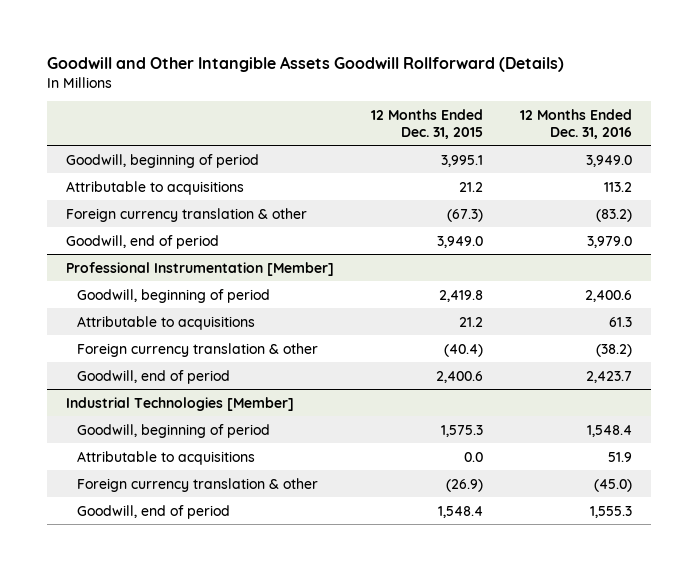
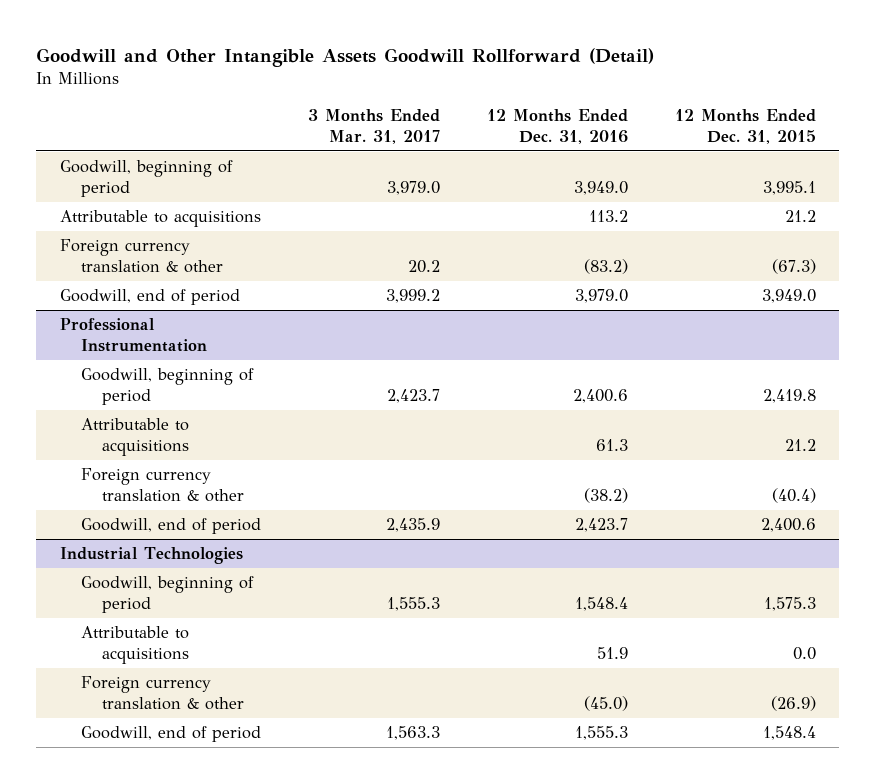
[47,55,565,72] Goodwill and Other Intangible Assets Goodwill Rollforward (Details) -> [36,47,655,67] Goodwill and Other Intangible Assets Goodwill Rollforward (Detail)
none -> [307,108,440,144] 3 Months Ended Mar. 31, 2017
[66,261,335,276] Professional Instrumentation [Member] -> [59,318,207,353] Professional Instrumentation
[66,396,295,411] Industrial Technologies [Member] -> [59,547,243,565] Industrial Technologies

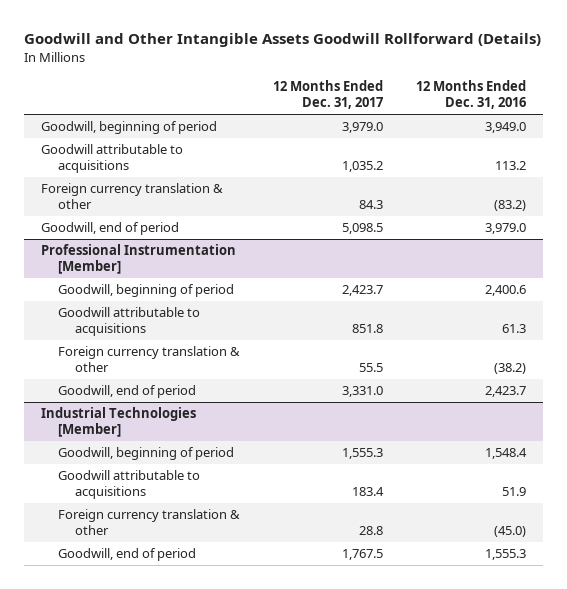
[36,47,655,67] Goodwill and Other Intangible Assets Goodwill Rollforward (Detail) -> [24,33,542,48] Goodwill and Other Intangible Assets Goodwill Rollforward (Details)
[307,108,440,144] 3 Months Ended Mar. 31, 2017 -> none
[674,108,816,144] 12 Months Ended Dec. 31, 2015 -> none
none -> [273,80,384,110] 12 Months Ended Dec. 31, 2017
[59,210,261,228] Attributable to acquisitions -> [40,144,183,174] Goodwill attributable to acquisitions
[59,318,207,353] Professional Instrumentation -> [40,244,236,275] Professional Instrumentation [Member]
[80,418,189,457] Attributable to acquisitions -> [57,307,200,337] Goodwill attributable to acquisitions
[59,547,243,565] Industrial Technologies -> [40,407,196,438] Industrial Technologies [Member]
[80,626,189,665] Attributable to acquisitions -> [57,470,200,500] Goodwill attributable to acquisitions

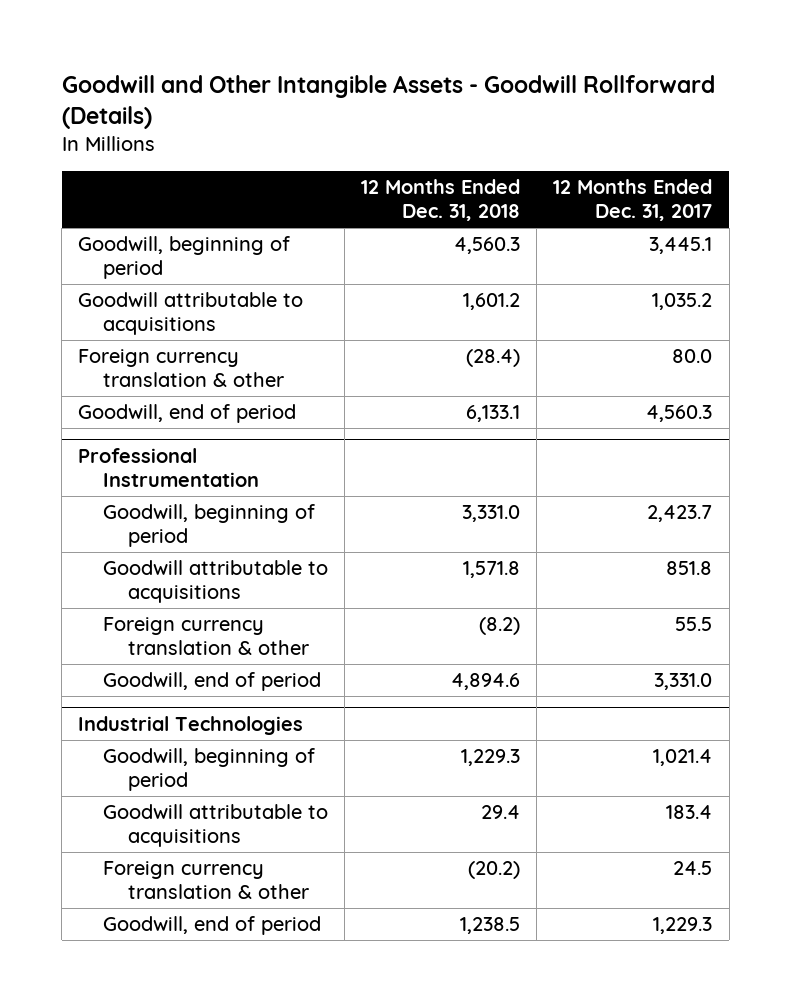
[24,33,542,48] Goodwill and Other Intangible Assets Goodwill Rollforward (Details) -> [61,74,715,130] Goodwill and Other Intangible Assets - Goodwill Rollforward (Details)
[416,80,527,110] 12 Months Ended Dec. 31, 2016 -> none
none -> [361,179,521,222] 12 Months Ended Dec. 31, 2018
[342,122,384,134] 3,979.0 -> [649,237,713,255] 3,445.1
[359,200,384,210] 84.3 -> [672,349,713,364] 80.0
[342,223,384,235] 5,098.5 -> [646,405,713,423] 4,560.3
[40,244,236,275] Professional Instrumentation [Member] -> [78,448,260,487] Professional Instrumentation
[40,407,196,438] Industrial Technologies [Member] -> [78,716,304,736] Industrial Technologies
[342,448,384,460] 1,555.3 -> [653,749,713,767] 1,021.4
[359,526,384,536] 28.8 -> [673,861,713,876] 24.5
[342,549,384,561] 1,767.5 -> [653,917,713,935] 1,229.3

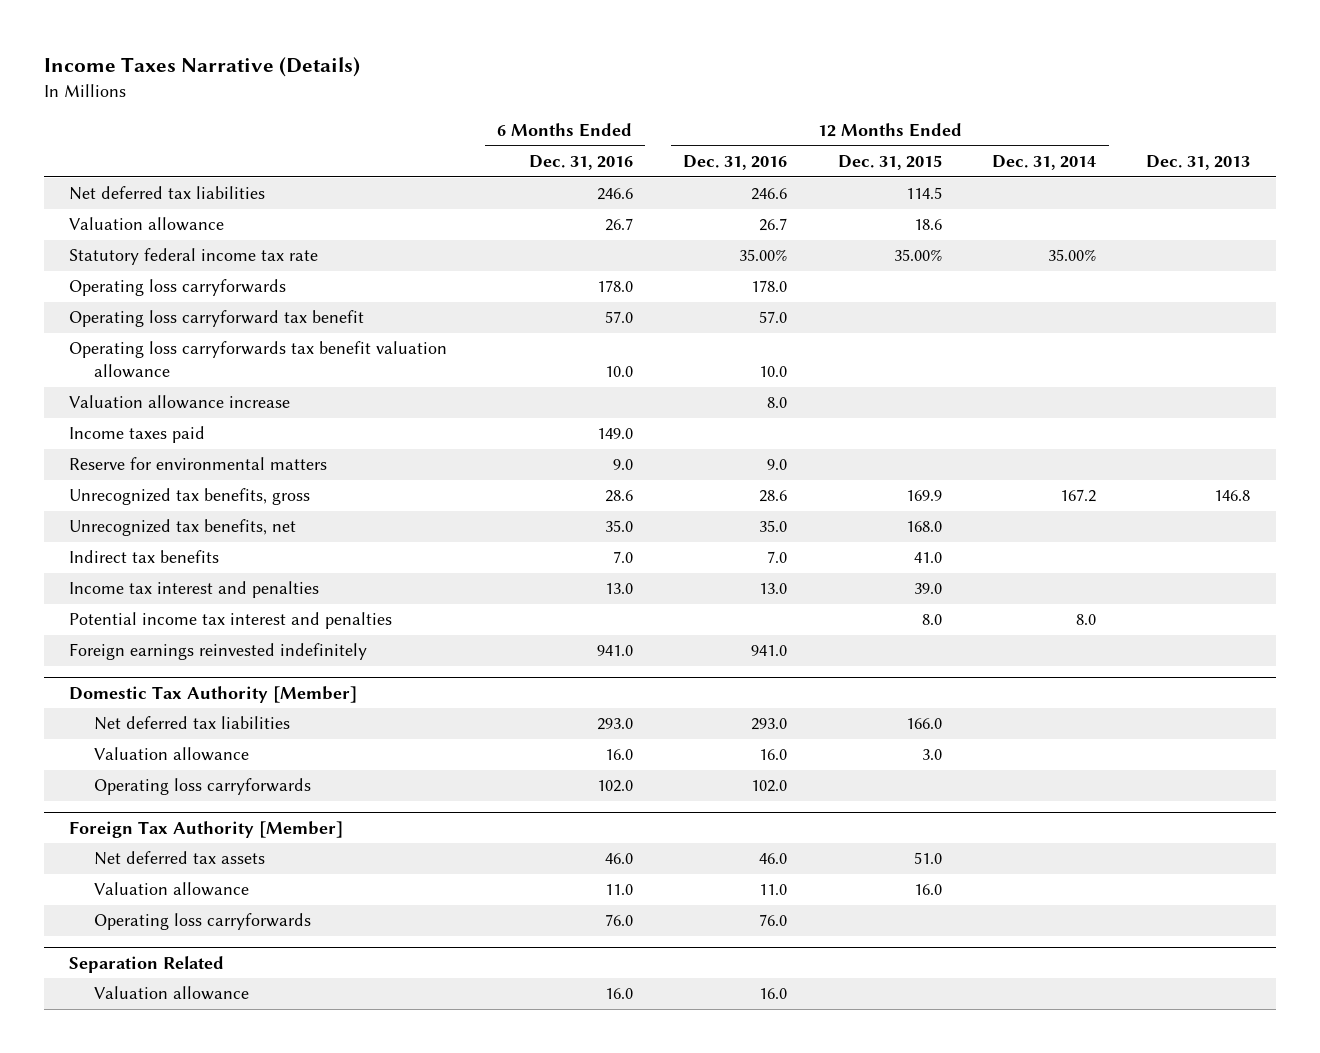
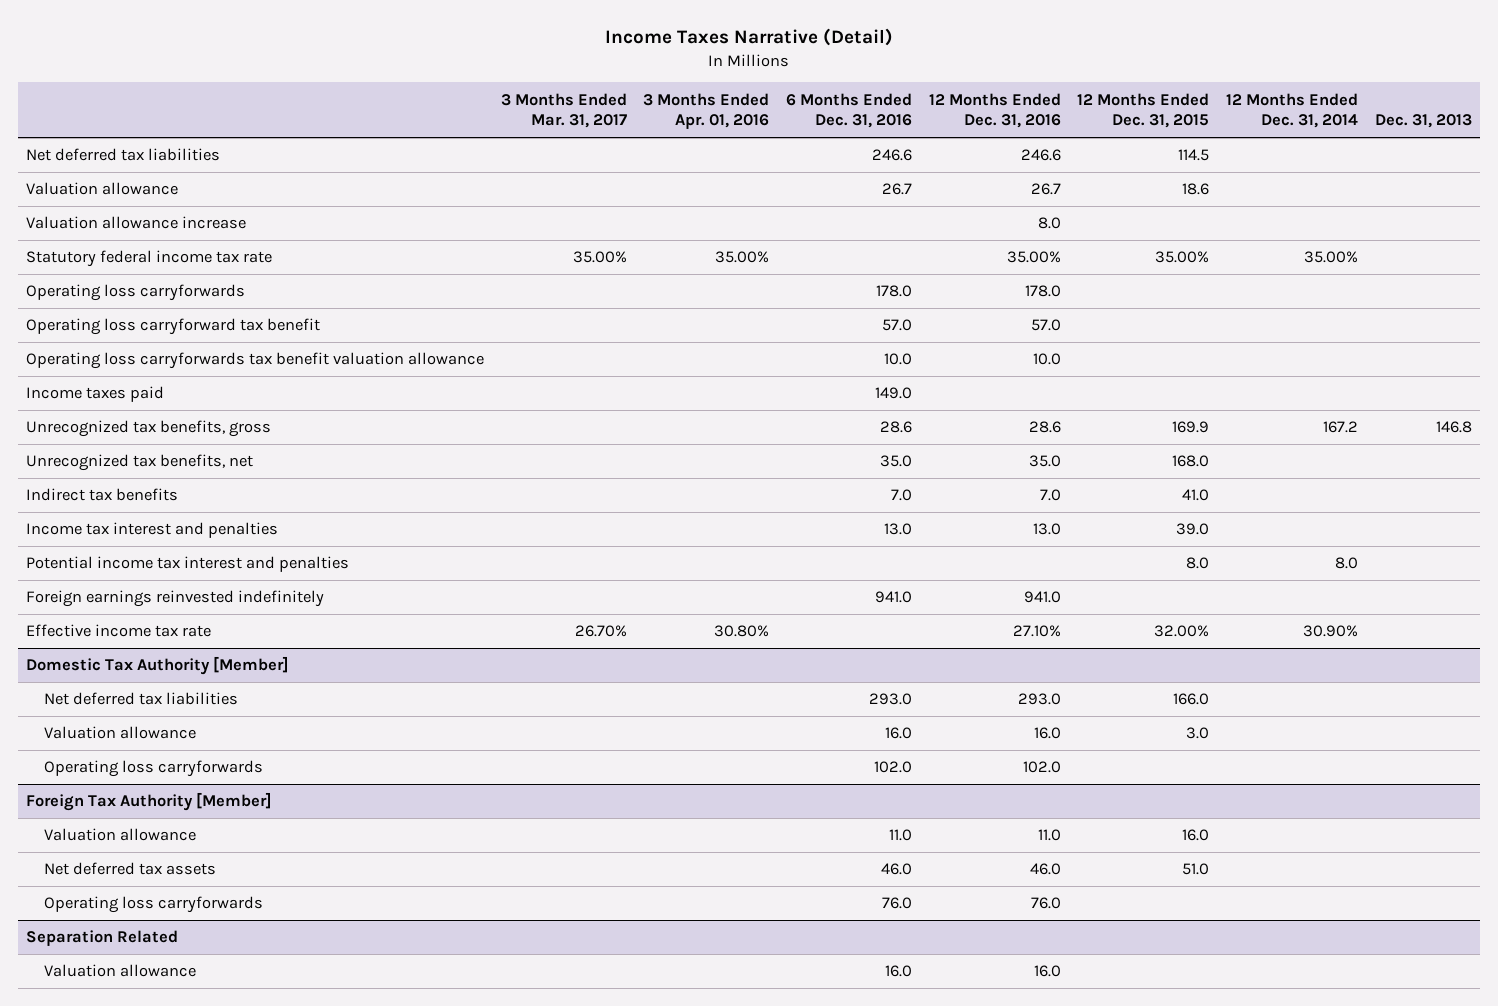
[44,57,361,78] Income Taxes Narrative (Details) -> [604,28,893,47] Income Taxes Narrative (Detail)
none -> [500,92,627,129] 3 Months Ended Mar. 31, 2017
none -> [643,92,770,130] 3 Months Ended Apr. 01, 2016
[69,395,291,410] Valuation allowance increase -> [25,216,246,230] Valuation allowance increase
[69,457,328,471] Reserve for environmental matters -> none
none -> [25,624,211,638] Effective income tax rate
[94,851,266,866] Net deferred tax assets -> [44,862,217,876] Net deferred tax assets

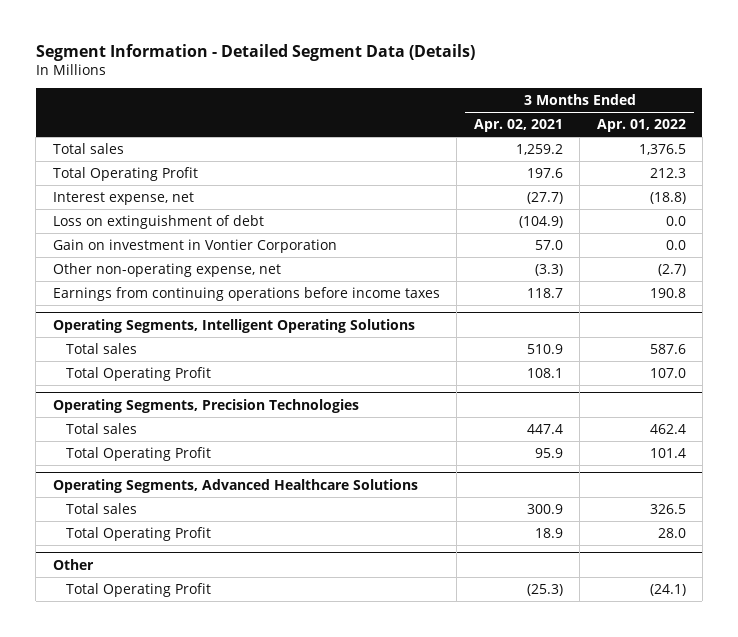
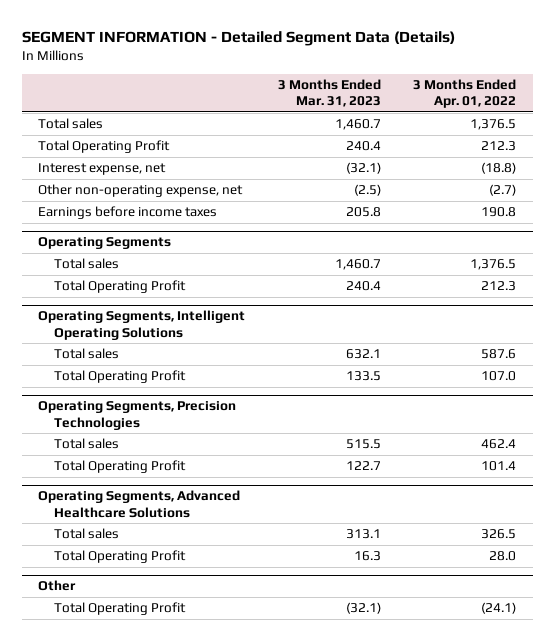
[35,43,475,61] Segment Information - Detailed Segment Data (Details) -> [21,31,455,47] SEGMENT INFORMATION - Detailed Segment Data (Details)
[473,118,563,132] Apr. 02, 2021 -> none
none -> [277,79,381,108] 3 Months Ended Mar. 31, 2023
[52,214,264,229] Loss on extinguishment of debt -> none
[52,238,337,253] Gain on investment in Vontier Corporation -> none
[52,286,440,301] Earnings from continuing operations before income taxes -> [38,206,218,220] Earnings before income taxes
none -> [38,237,172,250] Operating Segments
none -> [54,258,120,270] Total sales
none -> [54,280,187,294] Total Operating Profit

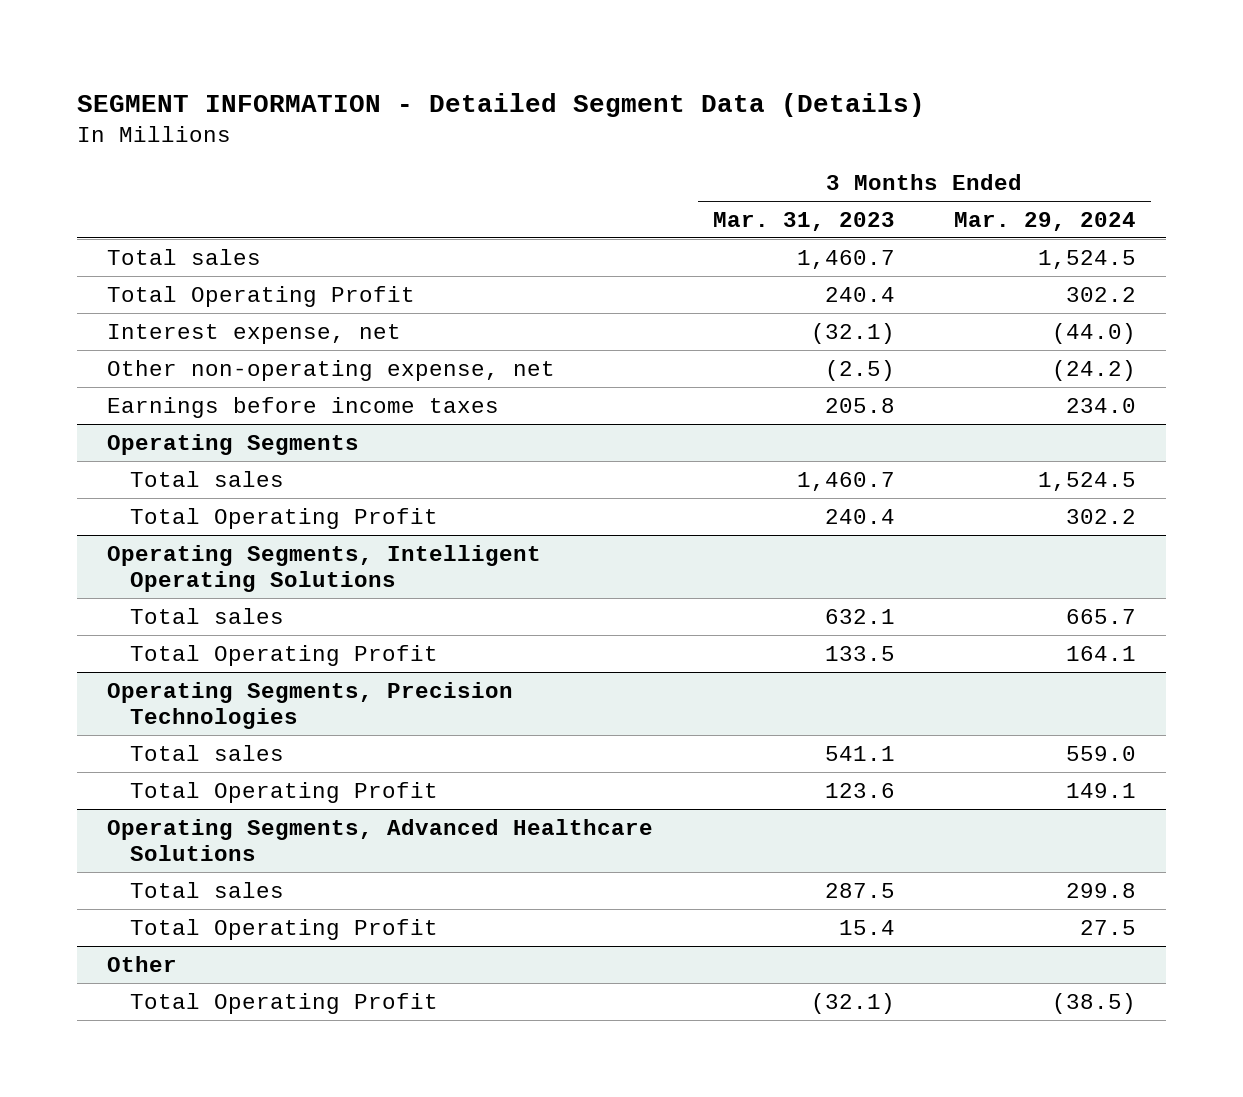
[413,79,517,109] 3 Months Ended Apr. 01, 2022 -> none
none -> [954,211,1137,231] Mar. 29, 2024
[345,439,381,450] 515.5 -> [824,745,895,761] 541.1
[345,461,381,471] 122.7 -> [824,782,895,798] 123.6
[345,529,381,540] 313.1 -> [824,882,895,898] 287.5
[353,551,381,562] 16.3 -> [838,919,895,935] 15.4

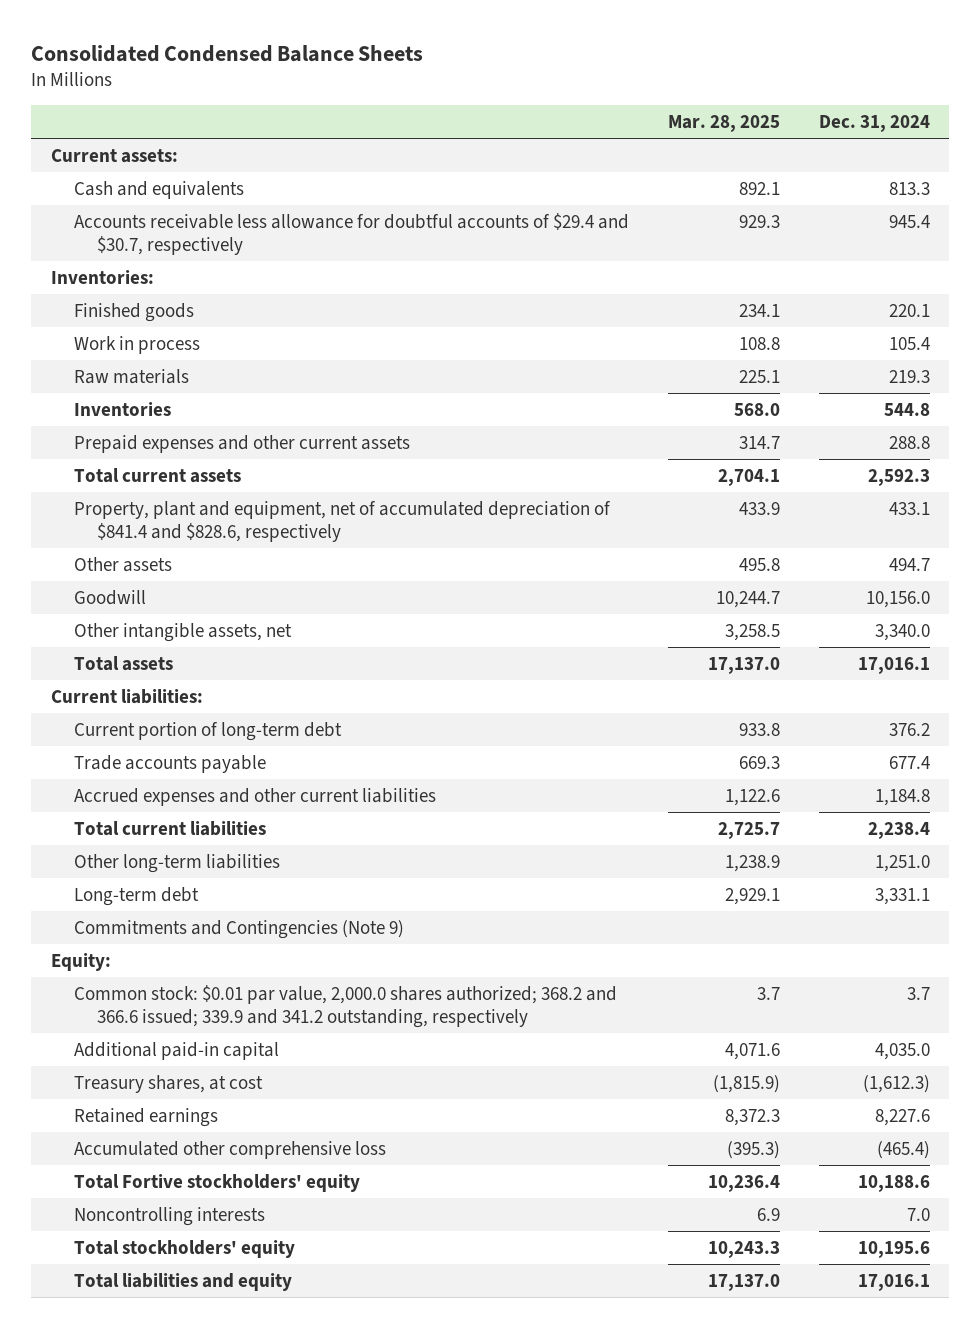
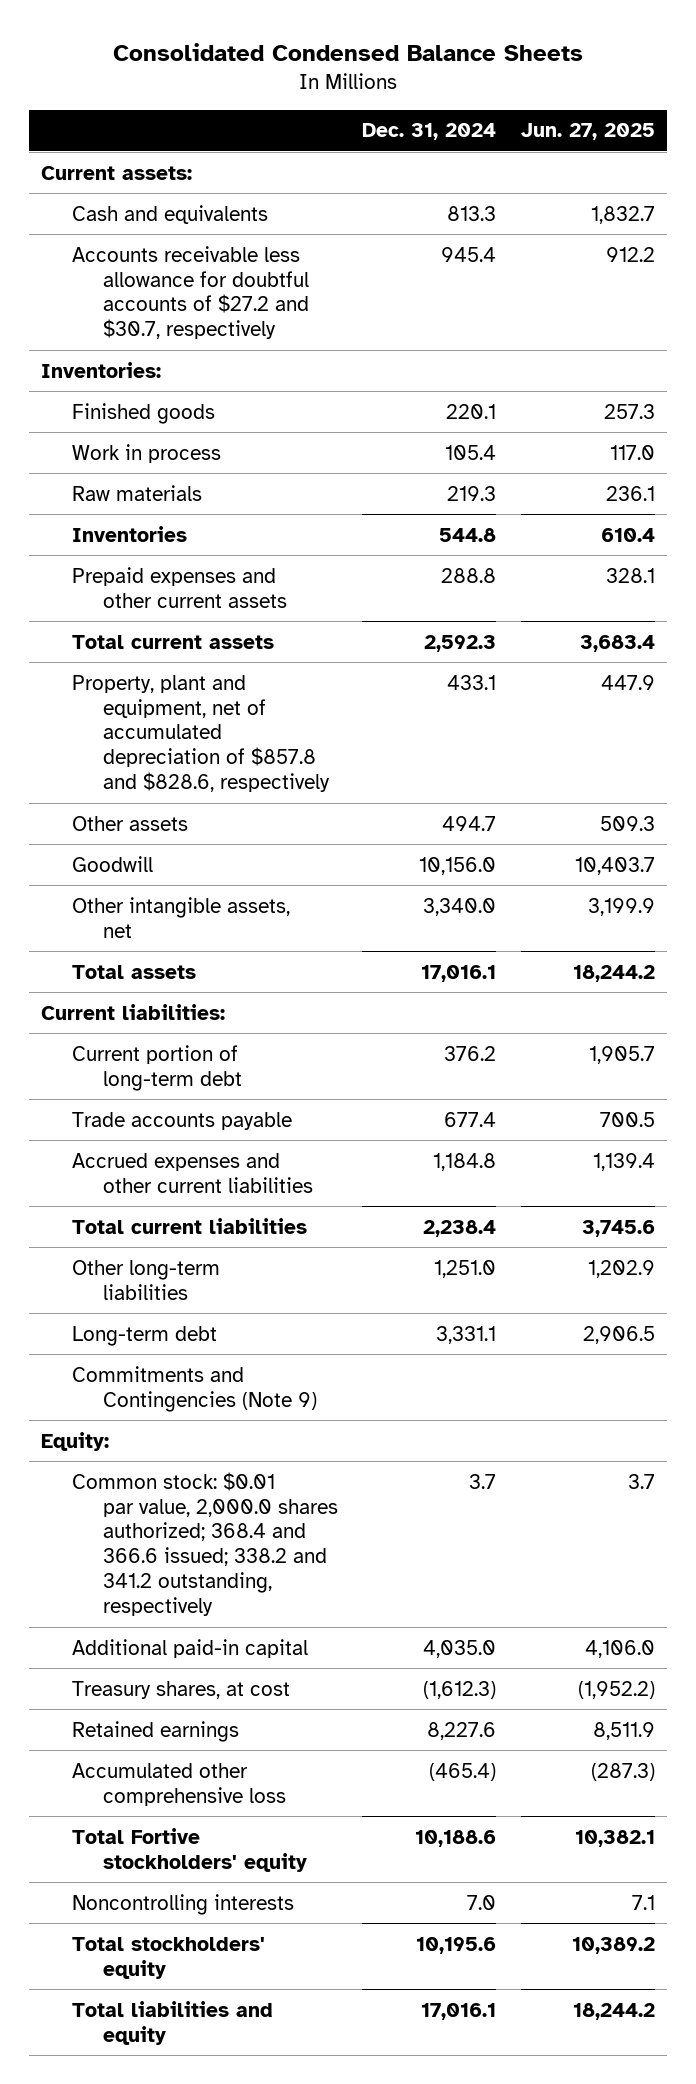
[667,115,780,133] Mar. 28, 2025 -> none
none -> [520,123,655,141] Jun. 27, 2025
[74,212,630,255] Accounts receivable less allowance for doubtful accounts of $29.4 and $30.7, respectively -> [72,245,310,340] Accounts receivable less allowance for doubtful accounts of $27.2 and $30.7, respectively
[74,500,612,542] Property, plant and equipment, net of accumulated depreciation of $841.4 and $828.6, respectively -> [72,674,331,793] Property, plant and equipment, net of accumulated depreciation of $857.8 and $828.6, respectively
[74,984,618,1028] Common stock: $0.01 par value, 2,000.0 shares authorized; 368.2 and 366.6 issued; 339.9 and 341.2 outstanding, respectively -> [72,1471,339,1617] Common stock: $0.01 par value, 2,000.0 shares authorized; 368.4 and 366.6 issued; 338.2 and 341.2 outstanding, respectively

